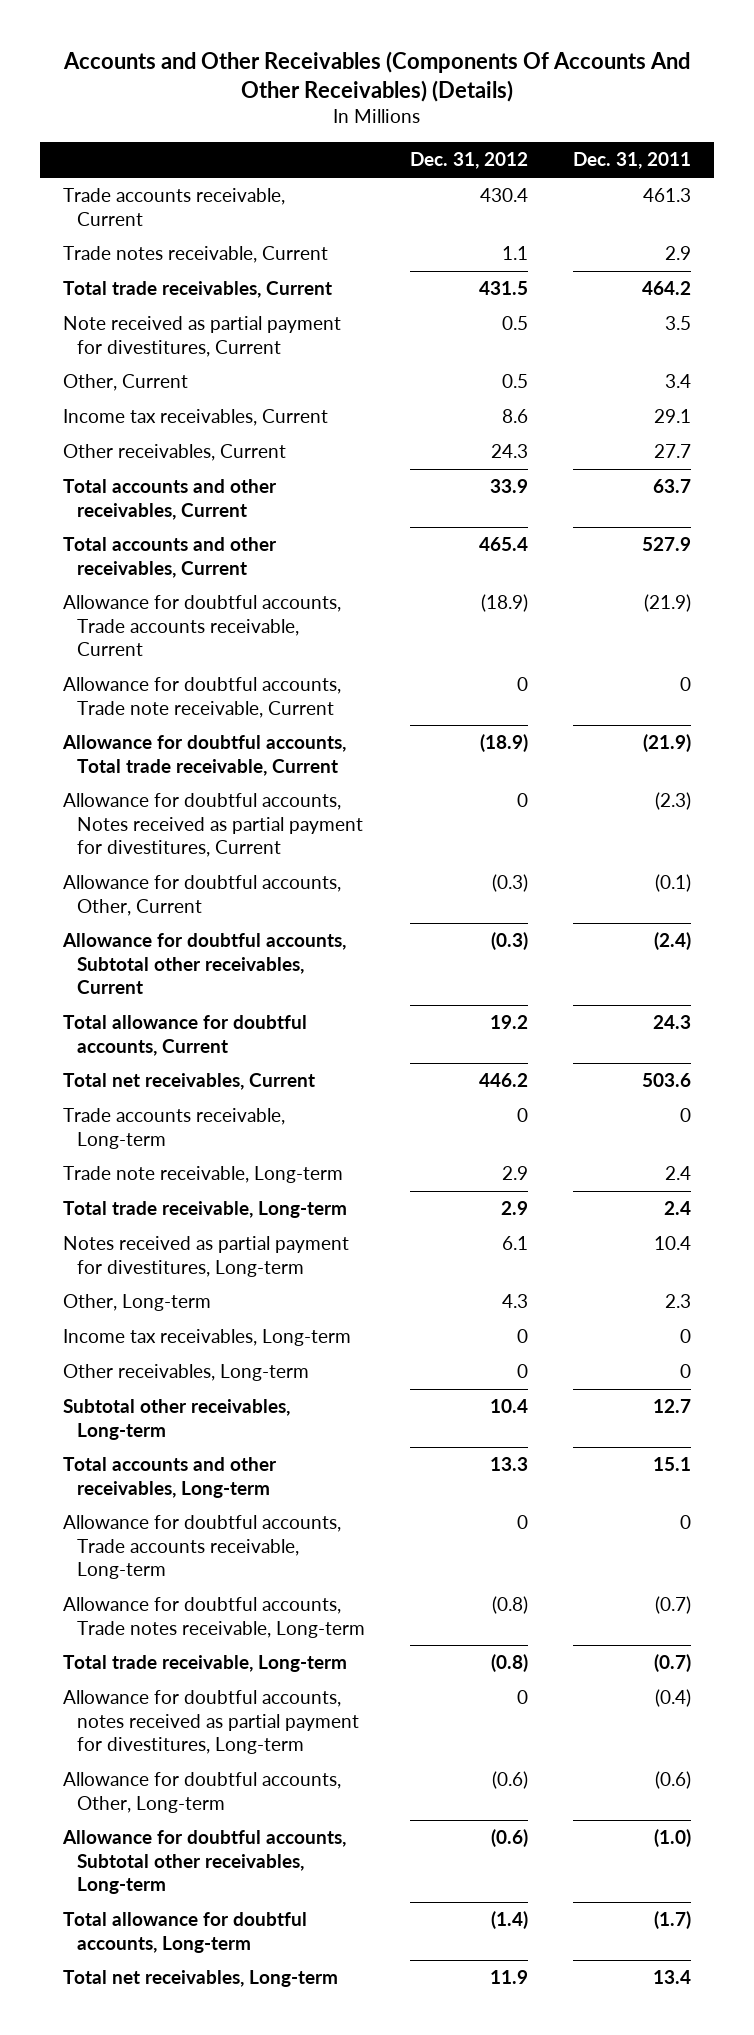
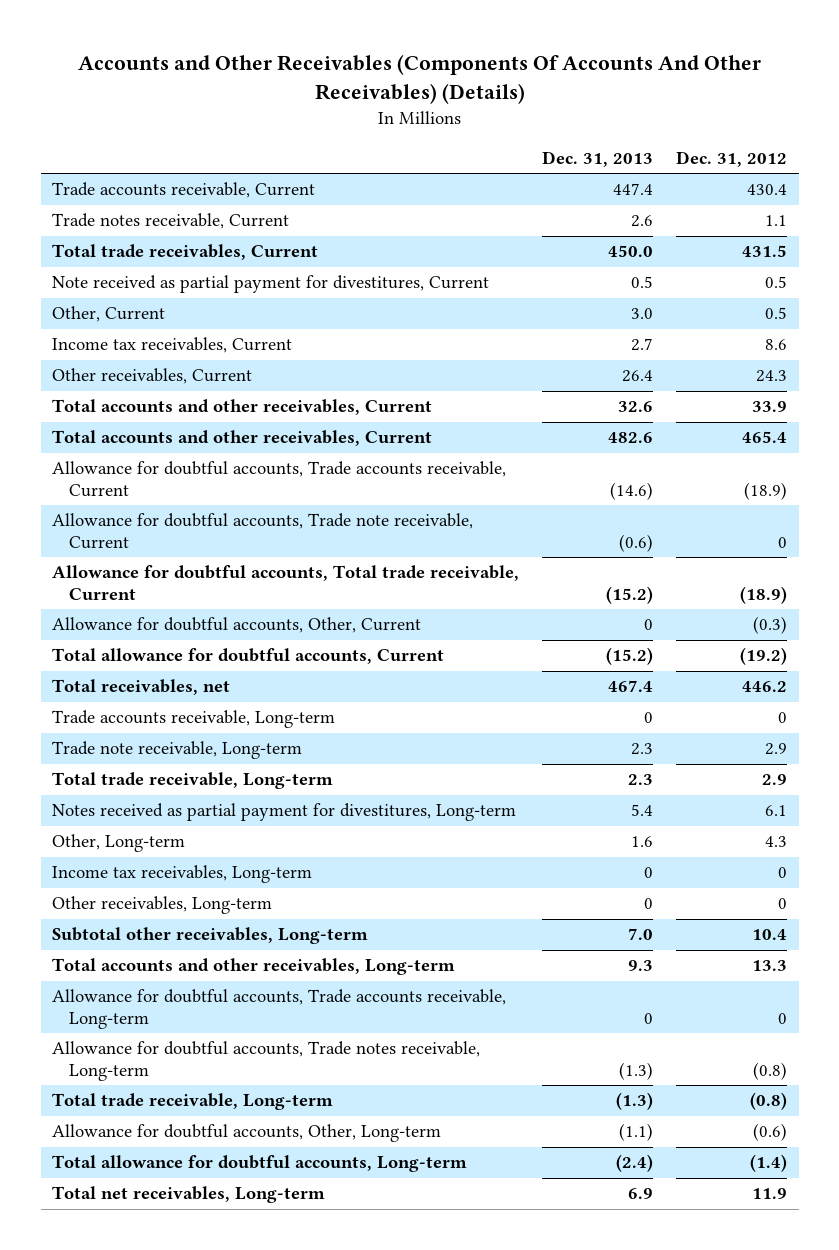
[573,152,692,170] Dec. 31, 2011 -> none
none -> [542,150,654,167] Dec. 31, 2013
[62,793,363,857] Allowance for doubtful accounts, Notes received as partial payment for divestitures, Current -> none
[61,933,346,994] Allowance for doubtful accounts, Subtotal other receivables, Current -> none
[490,1015,529,1030] 19.2 -> [740,647,788,666] (19.2)
[62,1073,315,1091] Total net receivables, Current -> [52,679,231,696] Total receivables, net
[62,1690,359,1754] Allowance for doubtful accounts, notes received as partial payment for divestitures, Long-term -> none
[61,1830,346,1894] Allowance for doubtful accounts, Subtotal other receivables, Long-term -> none

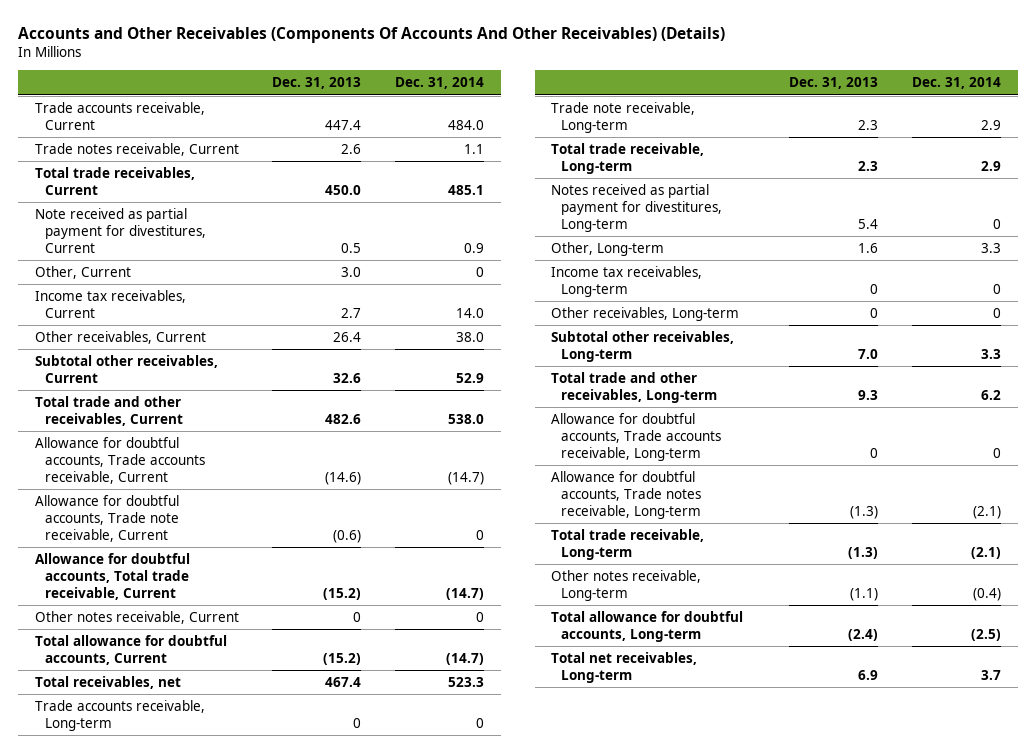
[676,150,788,167] Dec. 31, 2012 -> none
none -> [395,77,485,90] Dec. 31, 2014
[52,399,433,416] Total accounts and other receivables, Current -> [34,354,218,383] Subtotal other receivables, Current
[52,430,433,447] Total accounts and other receivables, Current -> [34,395,183,426] Total trade and other receivables, Current
[52,617,422,634] Allowance for doubtful accounts, Other, Current -> [34,610,239,624] Other notes receivable, Current
[52,958,456,976] Total accounts and other receivables, Long-term -> [551,371,718,403] Total trade and other receivables, Long-term
[52,1124,442,1143] Allowance for doubtful accounts, Other, Long-term -> [551,569,702,601] Other notes receivable, Long-term

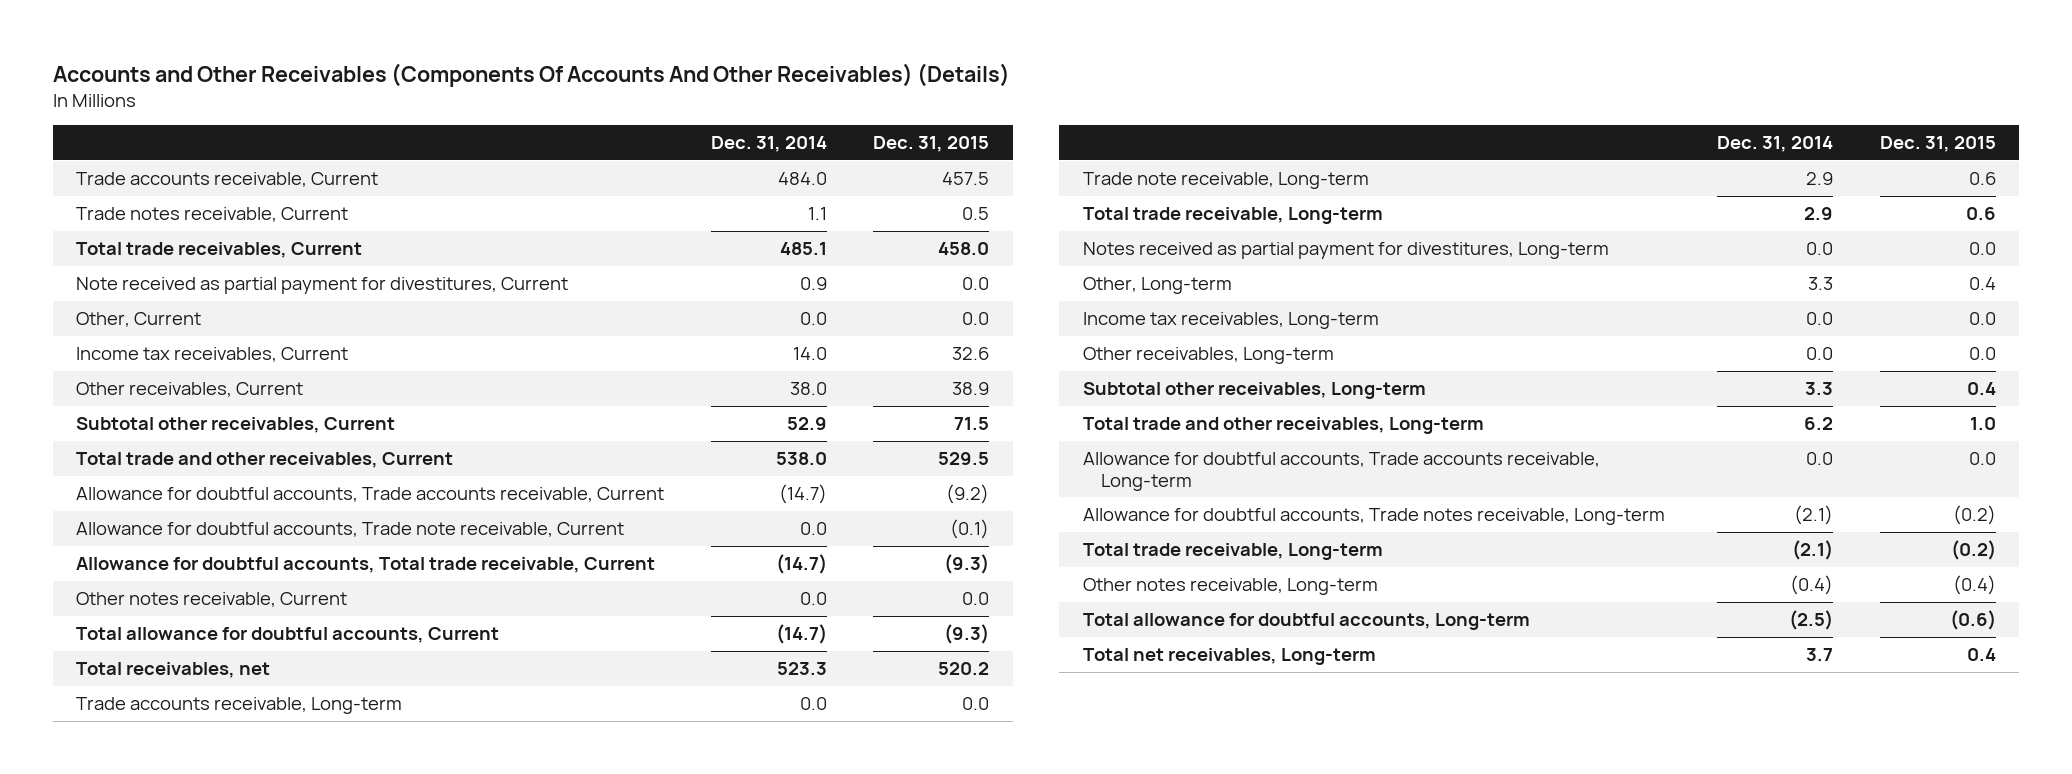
[272,77,362,90] Dec. 31, 2013 -> none
none -> [873,136,990,153] Dec. 31, 2015
[476,266,485,277] 0 -> [799,312,827,326] 0.0
[476,530,485,541] 0 -> [799,522,827,536] 0.0
[476,611,485,622] 0 -> [799,592,827,606] 0.0
[476,717,485,728] 0 -> [799,697,827,711] 0.0
[992,219,1001,230] 0 -> [1806,242,1834,256] 0.0
[992,283,1001,294] 0 -> [1806,312,1834,326] 0.0
[992,307,1001,318] 0 -> [1806,347,1834,361] 0.0
[992,448,1001,459] 0 -> [1806,452,1834,466] 0.0

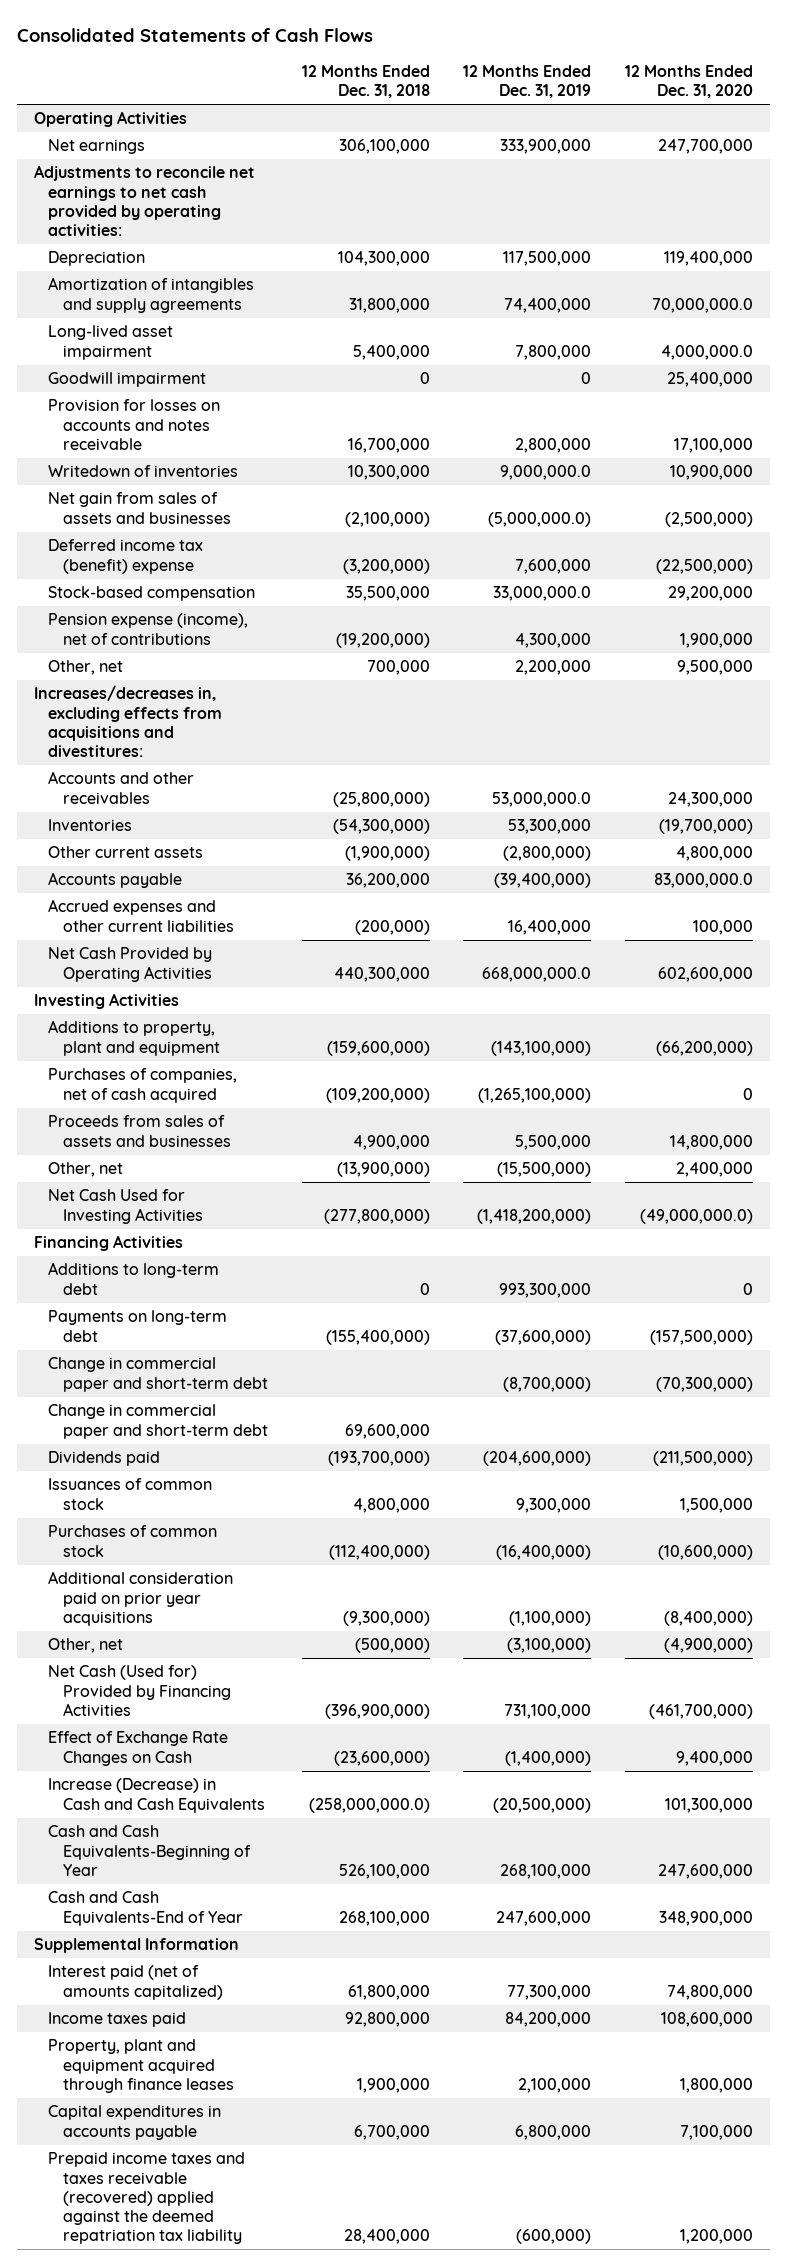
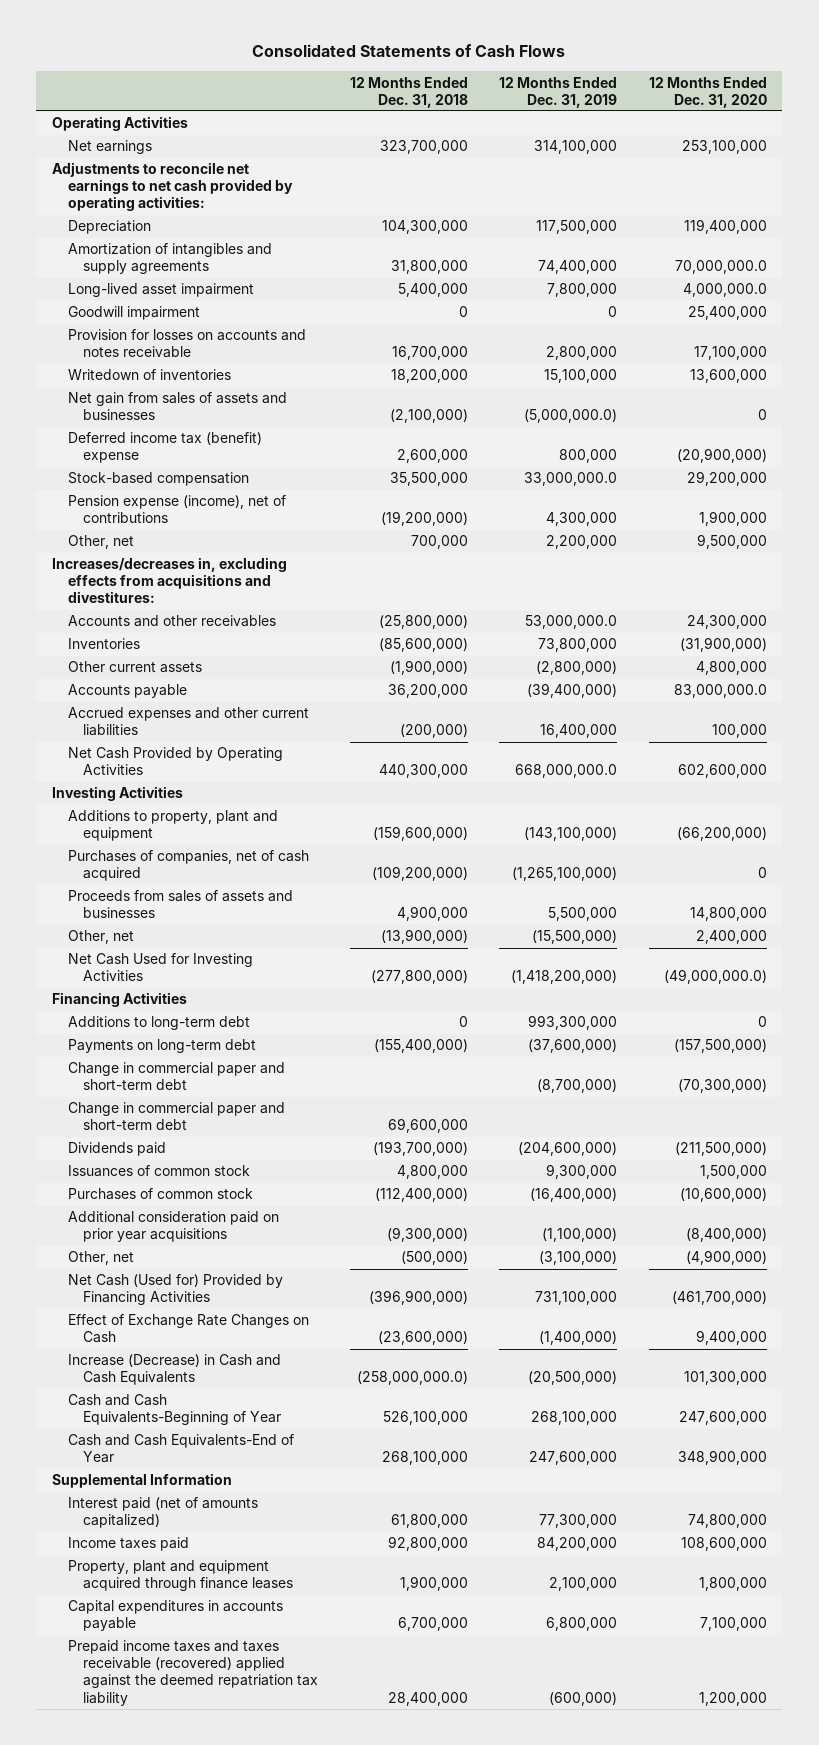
[338,139,430,155] 306,100,000 -> [379,140,468,155] 323,700,000
[500,139,592,155] 333,900,000 -> [534,140,618,155] 314,100,000
[658,139,754,155] 247,700,000 -> [681,140,767,155] 253,100,000
[347,465,430,481] 10,300,000 -> [390,369,468,384] 18,200,000
[500,465,592,481] 9,000,000.0 -> [544,369,618,384] 15,100,000
[670,465,754,481] 10,900,000 -> [689,369,767,384] 13,600,000
[665,511,754,527] (2,500,000) -> [757,409,767,421] 0
[342,558,430,574] (3,200,000) -> [396,449,468,464] 2,600,000
[515,558,592,574] 7,600,000 -> [559,449,618,464] 800,000
[656,558,754,574] (22,500,000) -> [676,448,767,464] (20,900,000)
[332,819,430,835] (54,300,000) -> [378,638,468,653] (85,600,000)
[508,819,592,835] 53,300,000 -> [538,638,618,653] 73,800,000
[659,819,754,835] (19,700,000) -> [679,637,767,653] (31,900,000)

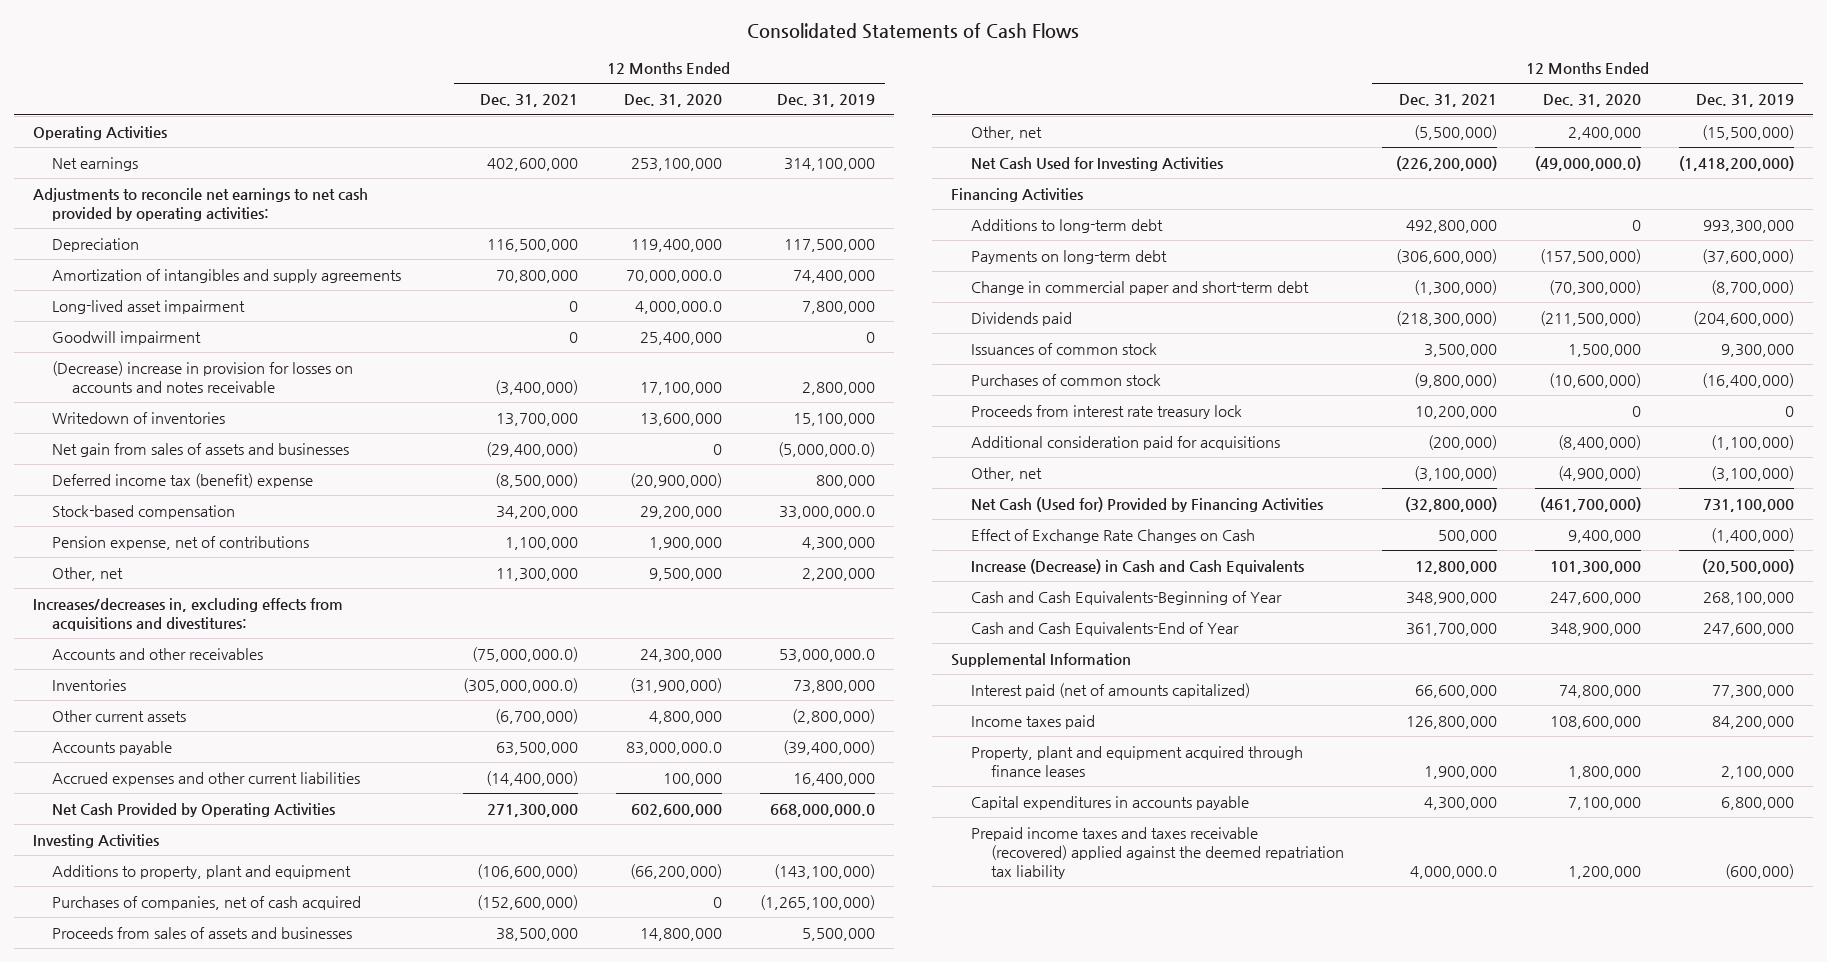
[349,76,468,108] 12 Months Ended Dec. 31, 2018 -> none
none -> [480,94,579,108] Dec. 31, 2021
[67,329,306,359] Provision for losses on accounts and notes receivable -> [52,360,354,393] (Decrease) increase in provision for losses on accounts and notes receivable
[67,495,286,524] Pension expense (income), net of contributions -> [52,535,310,550] Pension expense, net of contributions
[67,1102,285,1131] Change in commercial paper and short-term debt -> none
none -> [971,404,1243,419] Proceeds from interest rate treasury lock
[67,1211,279,1243] Additional consideration paid on prior year acquisitions -> [971,435,1281,450] Additional consideration paid for acquisitions

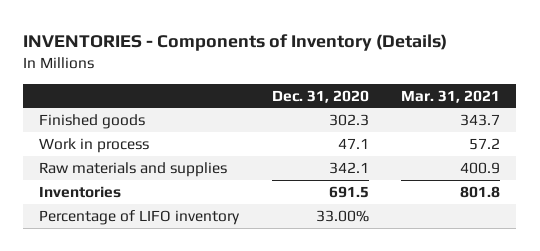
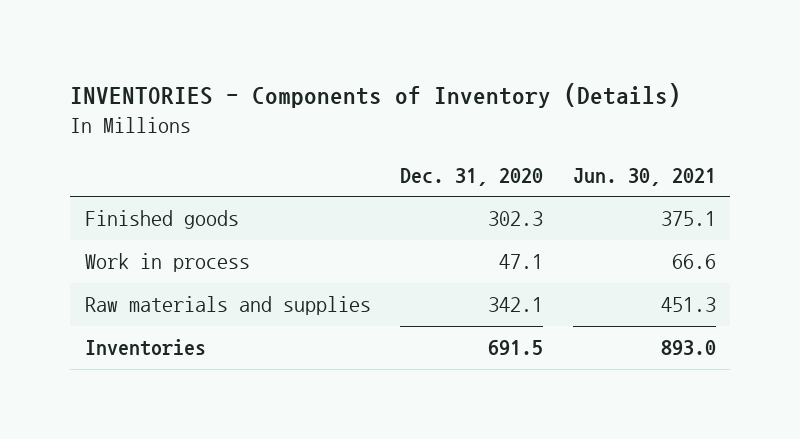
[401,89,501,103] Mar. 31, 2021 -> none
none -> [572,167,716,186] Jun. 30, 2021
[39,209,241,225] Percentage of LIFO inventory -> none

